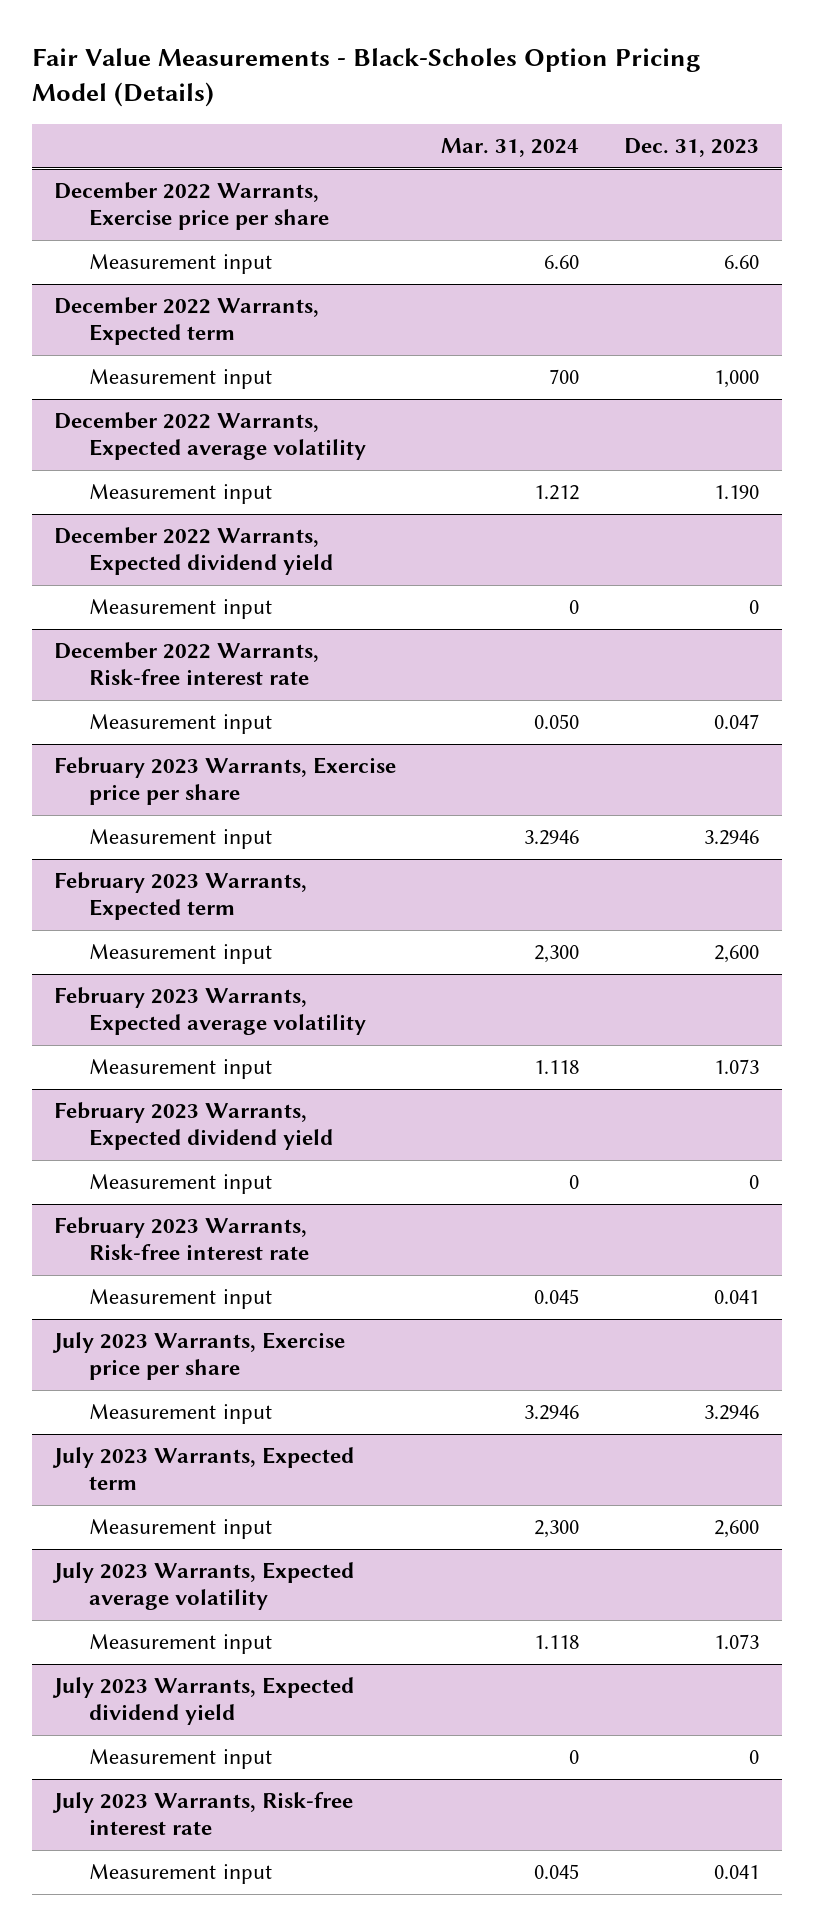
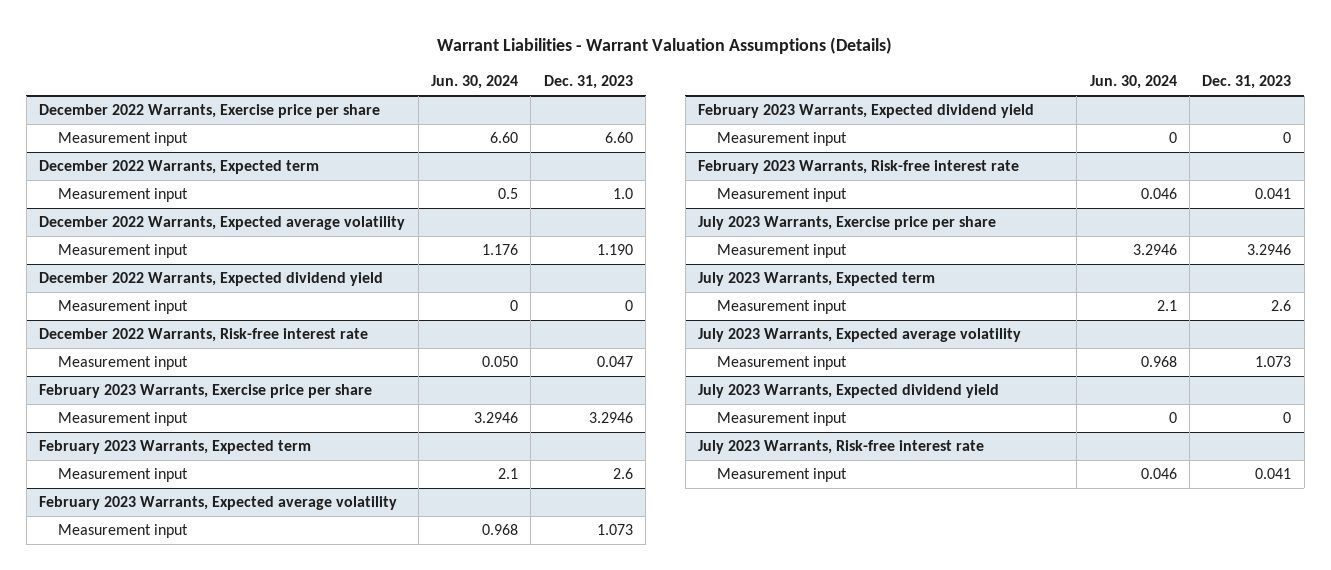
[31,48,701,108] Fair Value Measurements - Black-Scholes Option Pricing Model (Details) -> [437,36,893,54] Warrant Liabilities - Warrant Valuation Assumptions (Details)
[441,138,580,158] Mar. 31, 2024 -> none
none -> [431,75,519,90] Jun. 30, 2024
[714,370,760,389] 1,000 -> [612,188,633,200] 1.0
[714,945,760,964] 2,600 -> [612,468,633,480] 2.6
[714,1520,760,1539] 2,600 -> [1271,300,1292,312] 2.6

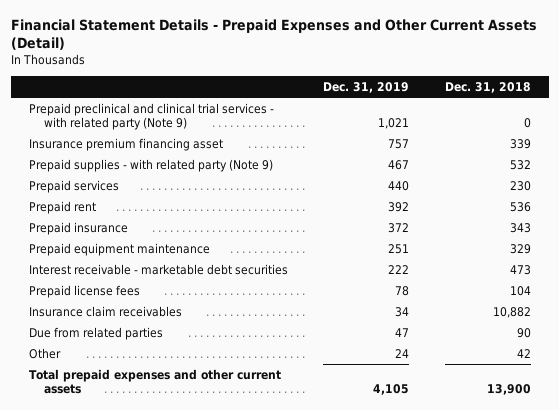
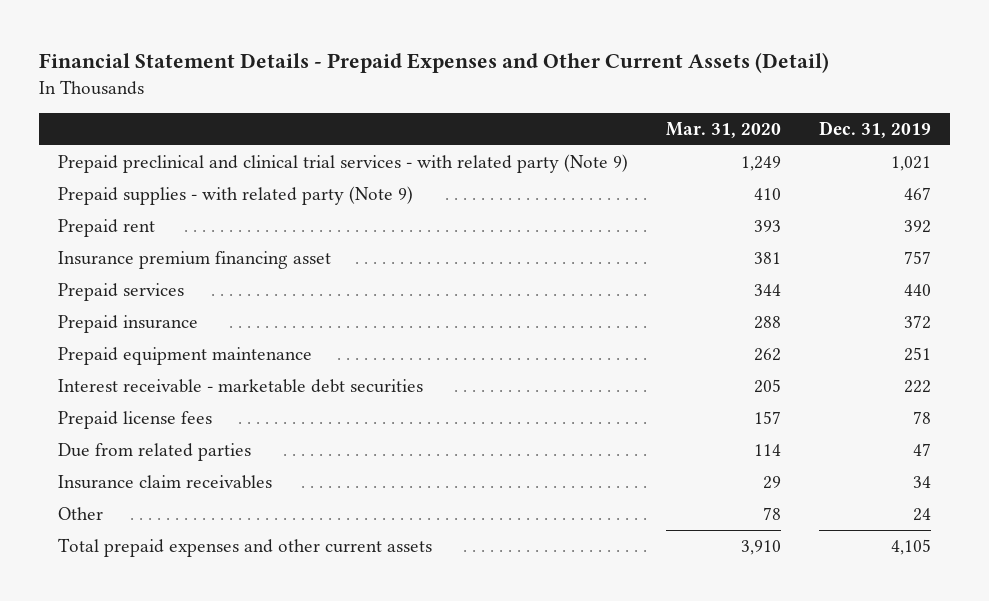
[444,82,531,94] Dec. 31, 2018 -> none
none -> [666,121,782,138] Mar. 31, 2020
[28,137,223,151] Insurance premium financing asset -> [58,251,332,270] Insurance premium financing asset
[28,179,119,193] Prepaid services -> [58,283,185,302] Prepaid services
[28,305,182,317] Insurance claim receivables -> [58,475,273,490] Insurance claim receivables

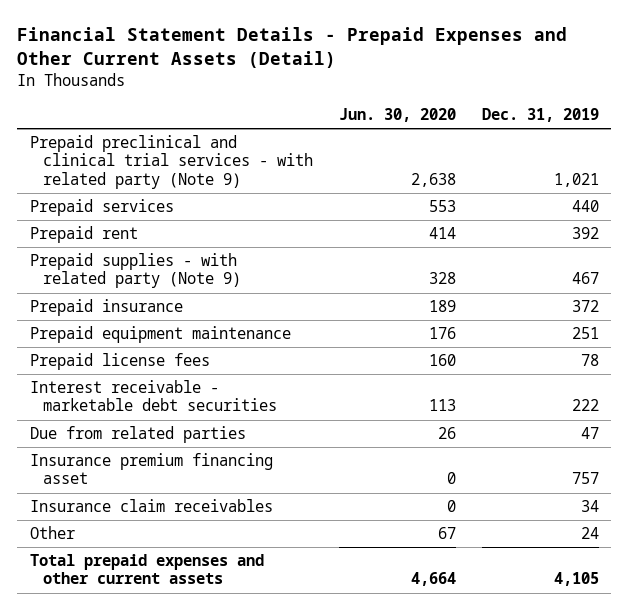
[666,121,782,138] Mar. 31, 2020 -> none
none -> [338,107,456,122] Jun. 30, 2020
[58,219,156,238] Prepaid rent -> [30,226,139,244] Prepaid rent
[58,186,414,206] Prepaid supplies - with related party (Note 9) -> [30,253,242,289] Prepaid supplies - with related party (Note 9)
[58,379,424,394] Interest receivable - marketable debt securities -> [30,380,278,412] Interest receivable - marketable debt securities
[58,251,332,270] Insurance premium financing asset -> [30,453,274,485] Insurance premium financing asset

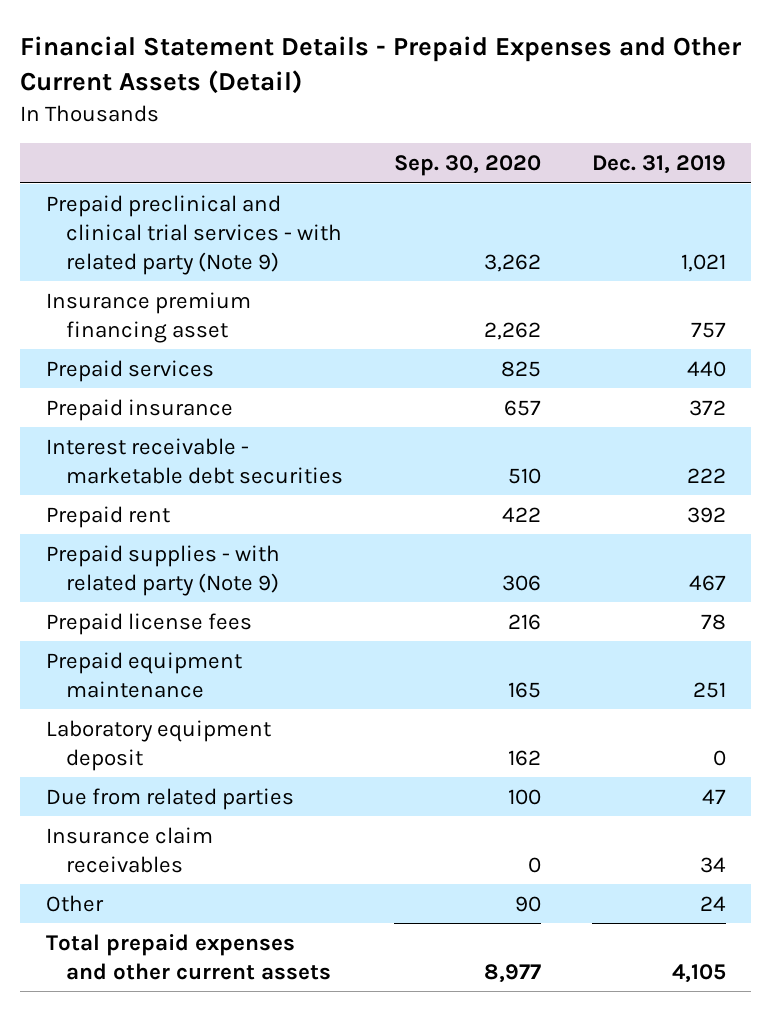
[338,107,456,122] Jun. 30, 2020 -> none
none -> [393,155,541,177] Sep. 30, 2020
[30,453,274,485] Insurance premium financing asset -> [45,291,251,343] Insurance premium financing asset
[30,299,184,317] Prepaid insurance -> [45,398,233,421] Prepaid insurance
[30,380,278,412] Interest receivable - marketable debt securities -> [45,437,344,484] Interest receivable - marketable debt securities
[30,326,292,344] Prepaid equipment maintenance -> [45,651,242,698] Prepaid equipment maintenance
none -> [45,719,271,771] Laboratory equipment deposit

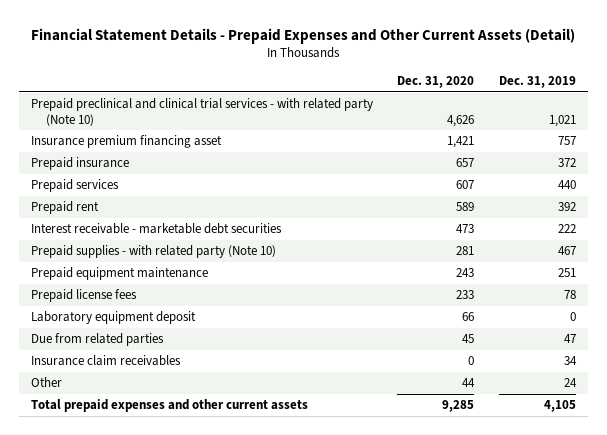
[393,155,541,177] Sep. 30, 2020 -> none
none -> [397,76,475,89] Dec. 31, 2020
[45,194,343,275] Prepaid preclinical and clinical trial services - with related party (Note 9) -> [31,98,374,126] Prepaid preclinical and clinical trial services - with related party (Note 10)
[45,359,214,382] Prepaid services -> [31,179,120,193] Prepaid services
[45,437,344,484] Interest receivable - marketable debt securities -> [31,223,283,235] Interest receivable - marketable debt securities
[45,544,280,596] Prepaid supplies - with related party (Note 9) -> [31,245,277,259] Prepaid supplies - with related party (Note 10)
[45,612,252,635] Prepaid license fees -> [31,289,138,303] Prepaid license fees

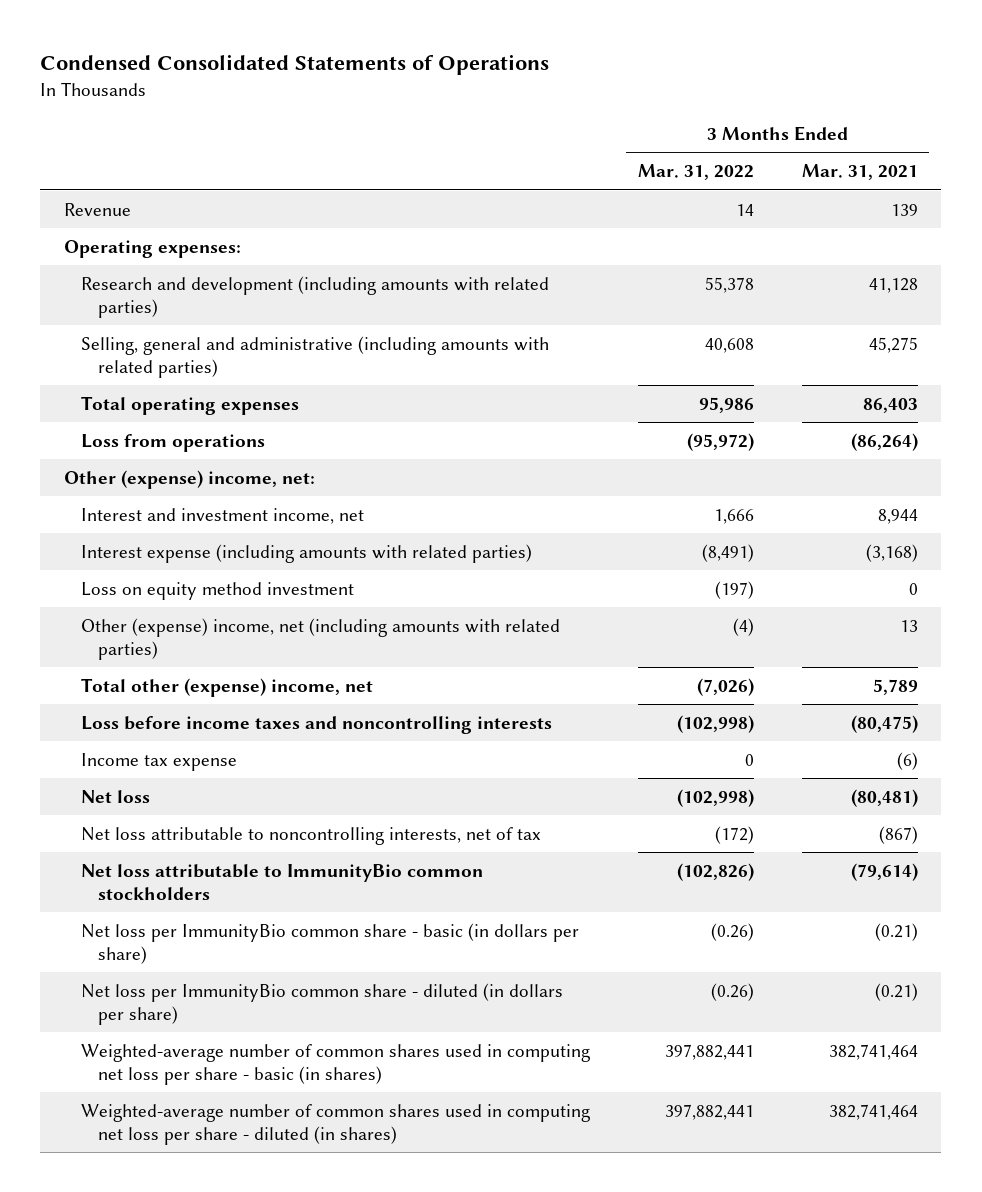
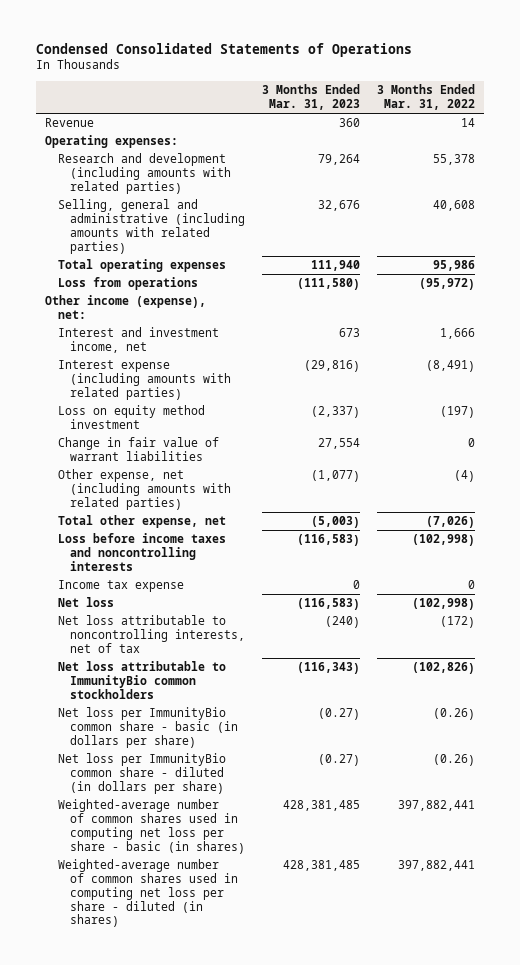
[801,164,918,181] Mar. 31, 2021 -> none
none -> [262,84,361,111] 3 Months Ended Mar. 31, 2023
[64,469,316,489] Other (expense) income, net: -> [44,295,206,320] Other income (expense), net:
none -> [57,437,219,462] Change in fair value of warrant liabilities
[81,617,561,660] Other (expense) income, net (including amounts with related parties) -> [57,469,232,510] Other expense, net (including amounts with related parties)
[81,677,374,697] Total other (expense) income, net -> [57,515,226,529] Total other expense, net

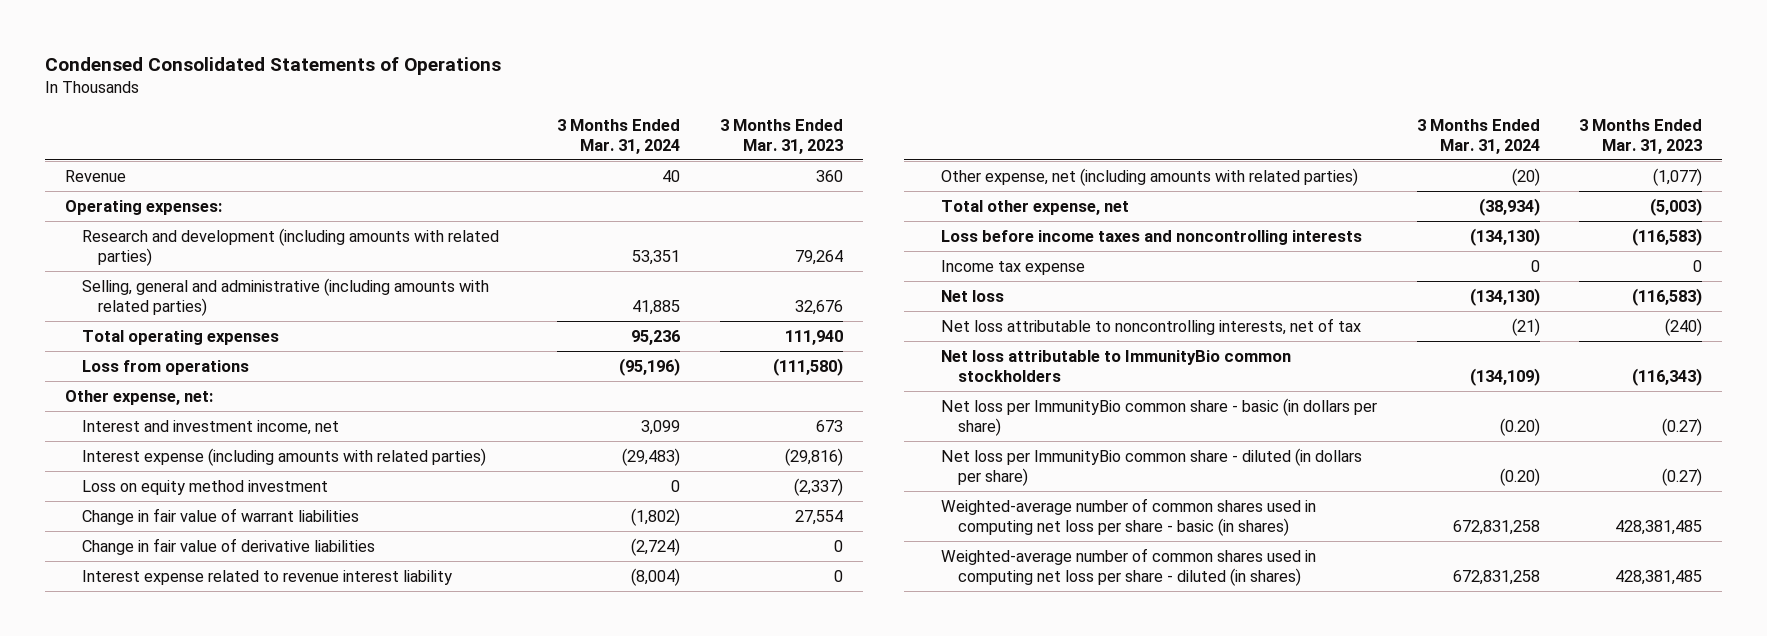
[377,84,476,111] 3 Months Ended Mar. 31, 2022 -> none
none -> [557,118,681,154] 3 Months Ended Mar. 31, 2024
[44,295,206,320] Other income (expense), net: -> [65,389,214,405] Other expense, net:
none -> [81,537,375,555] Change in fair value of derivative liabilities
none -> [81,569,452,585] Interest expense related to revenue interest liability

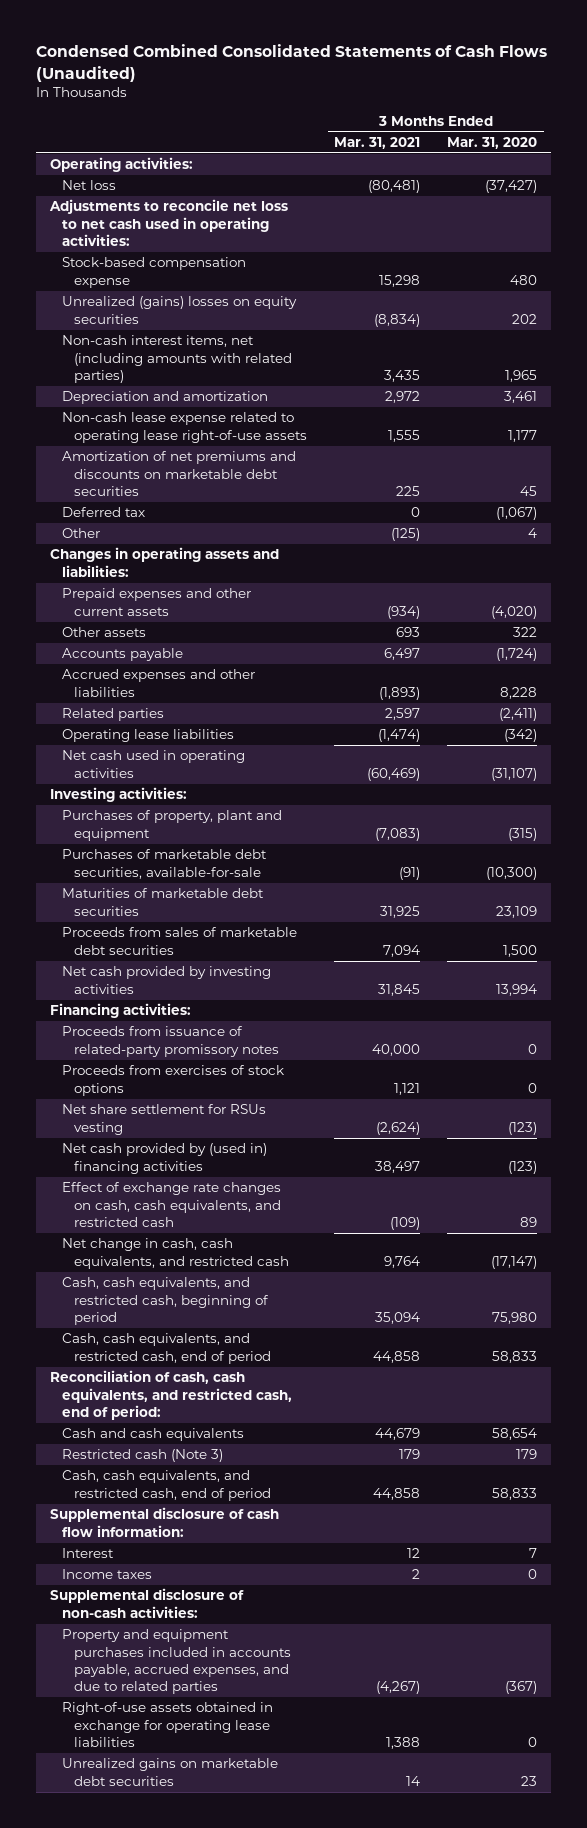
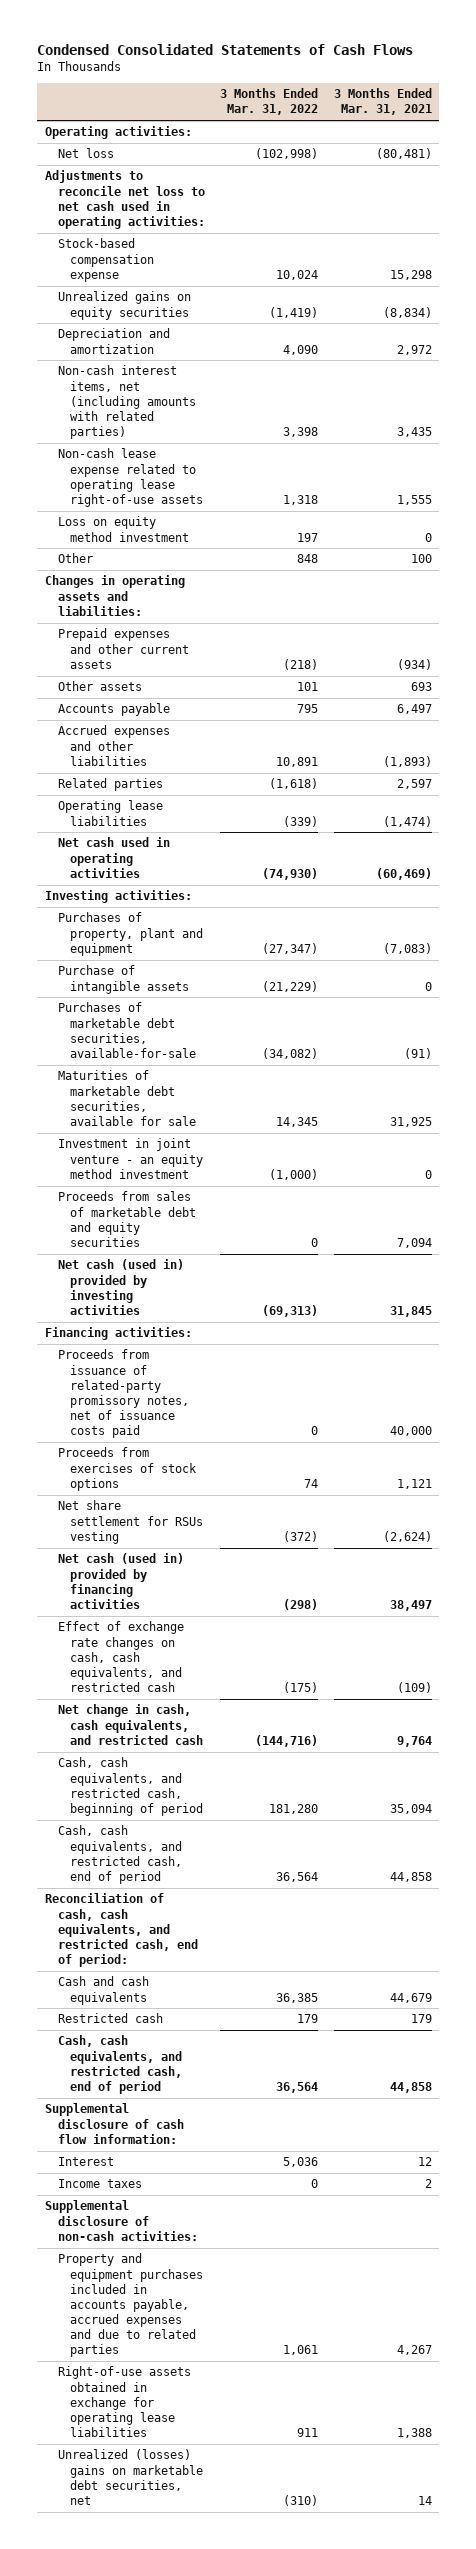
[36,44,548,82] Condensed Combined Consolidated Statements of Cash Flows (Unaudited) -> [37,44,414,56] Condensed Consolidated Statements of Cash Flows
[447,136,538,149] Mar. 31, 2020 -> none
none -> [220,88,319,116] 3 Months Ended Mar. 31, 2022
[62,296,298,324] Unrealized (gains) losses on equity securities -> [57,291,191,320] Unrealized gains on equity securities
[62,335,293,383] Non-cash interest items, net (including amounts with related parties) -> [57,365,197,439] Non-cash interest items, net (including amounts with related parties)
[62,451,297,496] Amortization of net premiums and discounts on marketable debt securities -> none
[62,507,146,518] Deferred tax -> none
none -> [57,516,190,542] Loss on equity method investment
[391,528,421,542] (125) -> [410,554,432,564] 100
none -> [57,965,190,994] Purchase of intangible assets
[62,888,265,916] Maturities of marketable debt securities -> [57,1070,197,1126] Maturities of marketable debt securities, available for sale
none -> [57,1138,204,1179] Investment in joint venture - an equity method investment
[62,927,298,955] Proceeds from sales of marketable debt securities -> [57,1191,197,1247] Proceeds from sales of marketable debt and equity securities
[62,966,272,994] Net cash provided by investing activities -> [57,1259,184,1315] Net cash (used in) provided by investing activities
[62,1026,280,1057] Proceeds from issuance of related-party promissory notes -> [57,1349,190,1438] Proceeds from issuance of related-party promissory notes, net of issuance costs paid
[62,1143,268,1174] Net cash provided by (used in) financing activities -> [57,1553,184,1609] Net cash (used in) provided by financing activities
[62,1449,224,1463] Restricted cash (Note 3) -> [57,2013,163,2024] Restricted cash
[62,1629,292,1695] Property and equipment purchases included in accounts payable, accrued expenses, and due to related parties -> [57,2253,204,2357] Property and equipment purchases included in accounts payable, accrued expenses and due to related parties
[376,1681,421,1695] (4,267) -> [396,2344,432,2355] 4,267
[62,1758,279,1786] Unrealized gains on marketable debt securities -> [57,2449,204,2505] Unrealized (losses) gains on marketable debt securities, net

